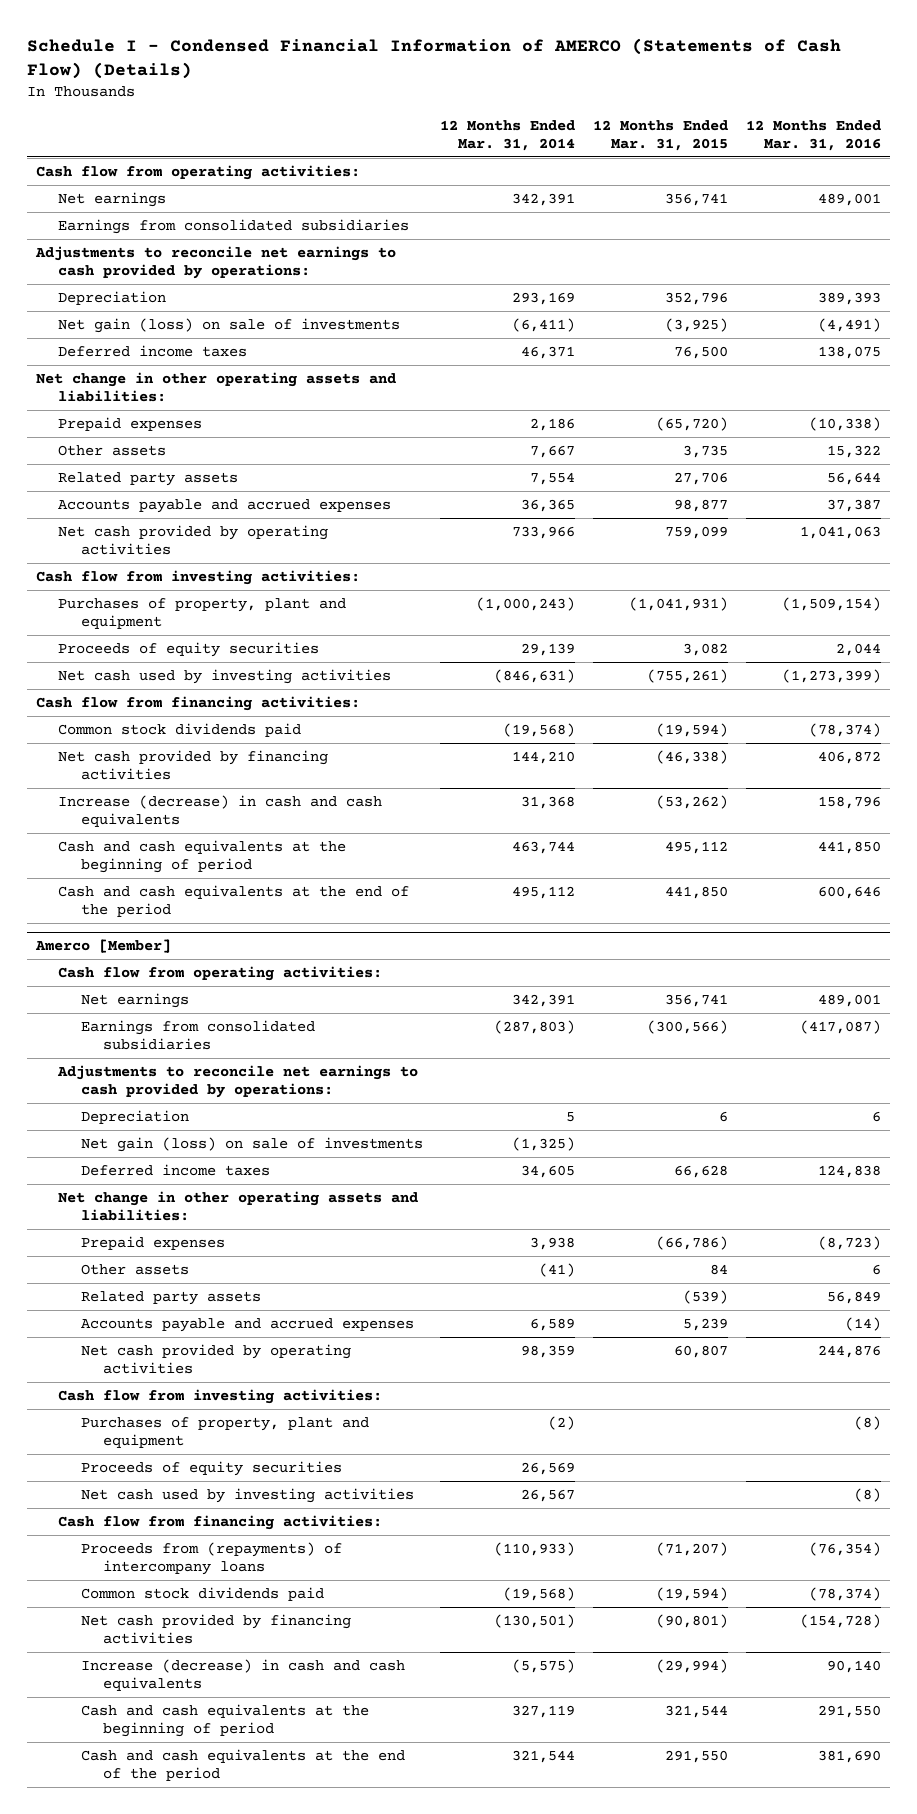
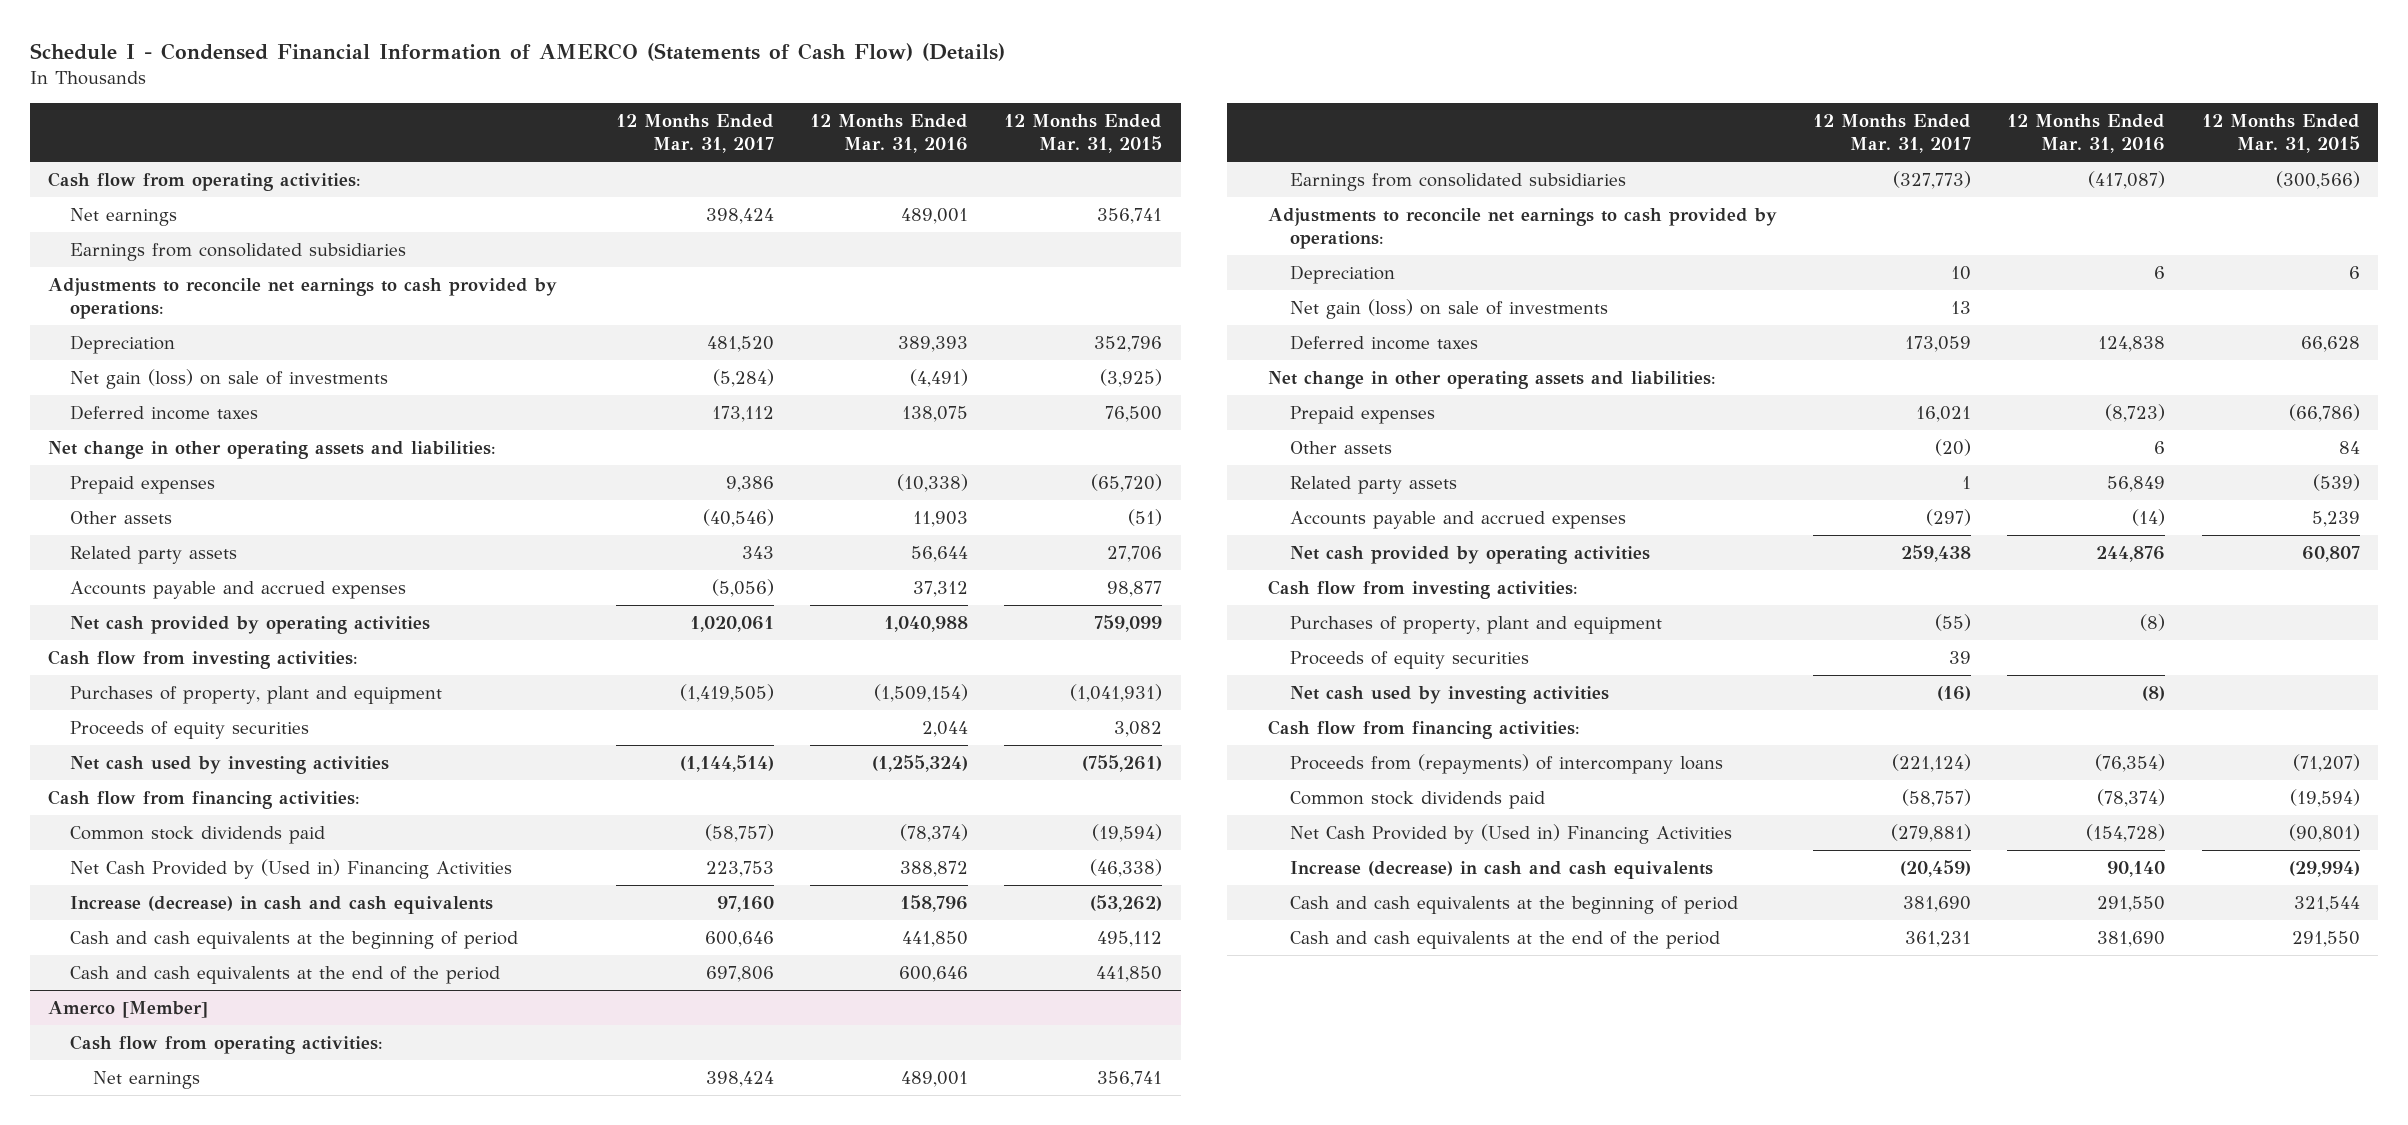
[440,119,576,152] 12 Months Ended Mar. 31, 2014 -> none
none -> [615,114,774,153] 12 Months Ended Mar. 31, 2017
[683,444,729,458] 3,735 -> [1128,509,1163,527] (51)
[827,444,882,458] 15,322 -> [913,511,969,528] 11,903
[827,498,882,512] 37,387 -> [913,581,969,598] 37,312
[800,525,882,539] 1,041,063 -> [884,616,969,633] 1,040,988
[782,668,882,683] (1,273,399) -> [872,755,969,773] (1,255,324)
[58,749,329,781] Net cash provided by financing activities -> [70,859,513,880] Net Cash Provided by (Used in) Financing Activities
[818,750,882,764] 406,872 -> [900,861,969,878] 388,872
[80,1613,351,1645] Net cash provided by financing activities -> [1289,824,1732,845] Net Cash Provided by (Used in) Financing Activities

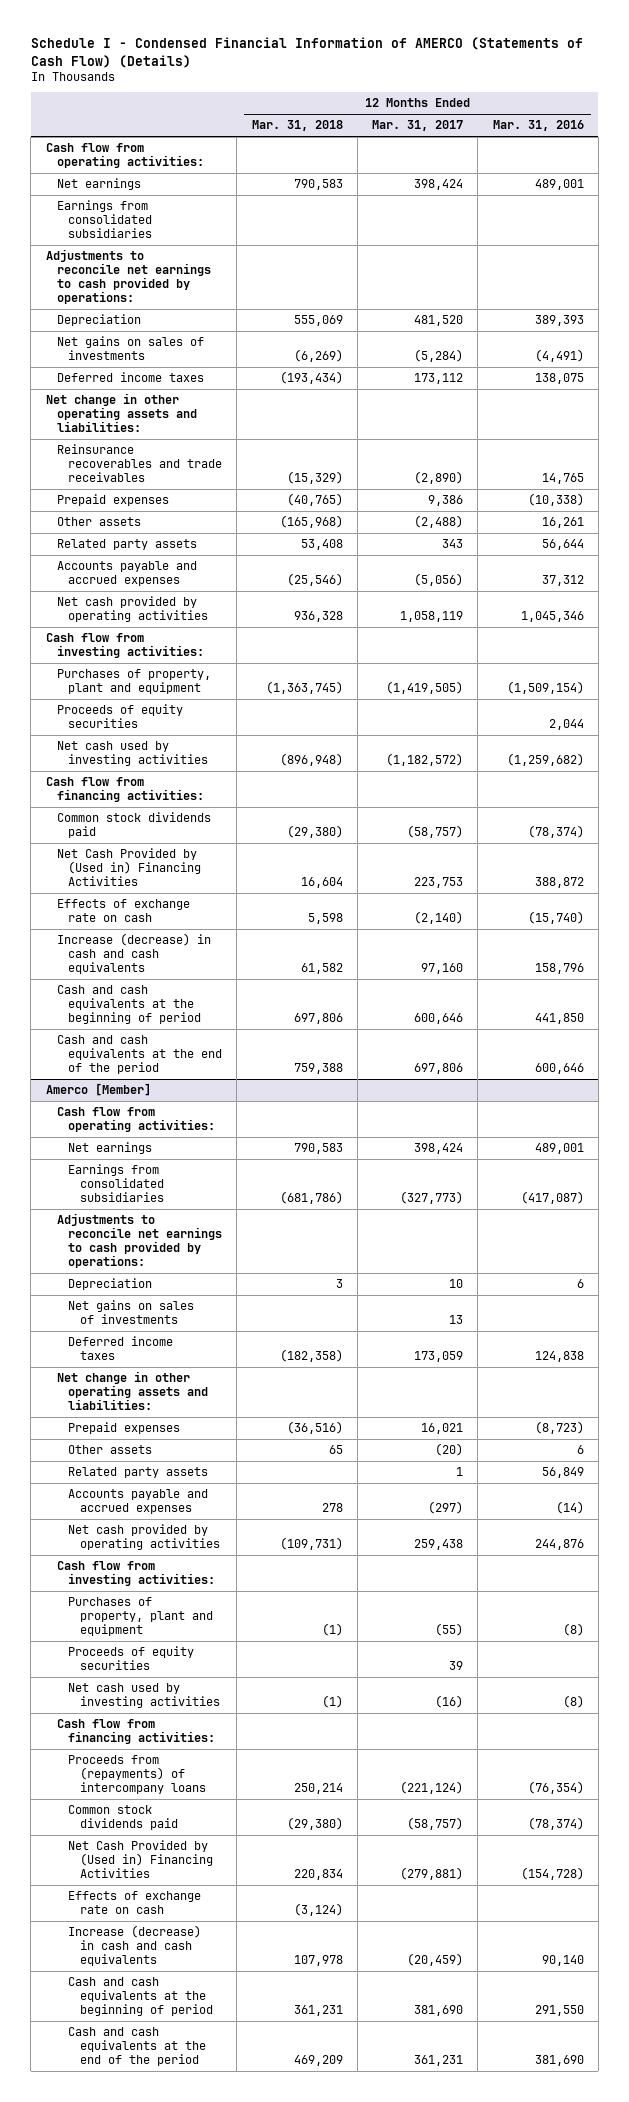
[1004,114,1163,153] 12 Months Ended Mar. 31, 2015 -> none
none -> [251,120,343,132] Mar. 31, 2018
[70,369,389,390] Net gain (loss) on sale of investments -> [56,336,204,361] Net gains on sales of investments
none -> [56,444,223,483] Reinsurance recoverables and trade receivables
[702,509,774,528] (40,546) -> [414,515,464,529] (2,488)
[913,511,969,528] 11,903 -> [541,517,584,529] 16,261
[689,616,774,633] 1,020,061 -> [400,611,464,623] 1,058,119
[884,616,969,633] 1,040,988 -> [520,611,584,623] 1,045,346
[679,755,774,773] (1,144,514) -> [386,753,464,767] (1,182,572)
[872,755,969,773] (1,255,324) -> [506,753,584,767] (1,259,682)
none -> [56,899,190,923] Effects of exchange rate on cash
[1289,299,1608,320] Net gain (loss) on sale of investments -> [68,1300,195,1325] Net gains on sales of investments
none -> [68,1891,202,1915] Effects of exchange rate on cash

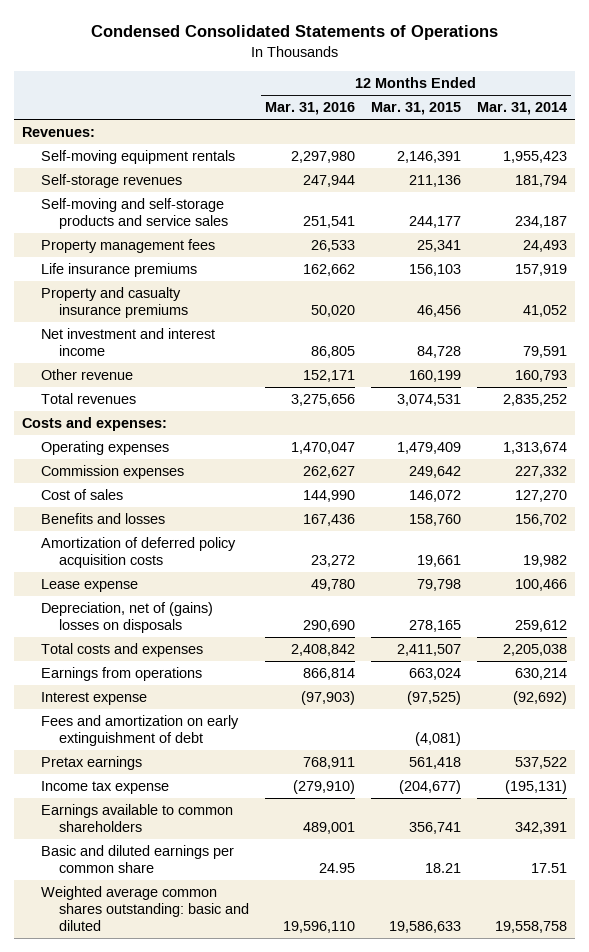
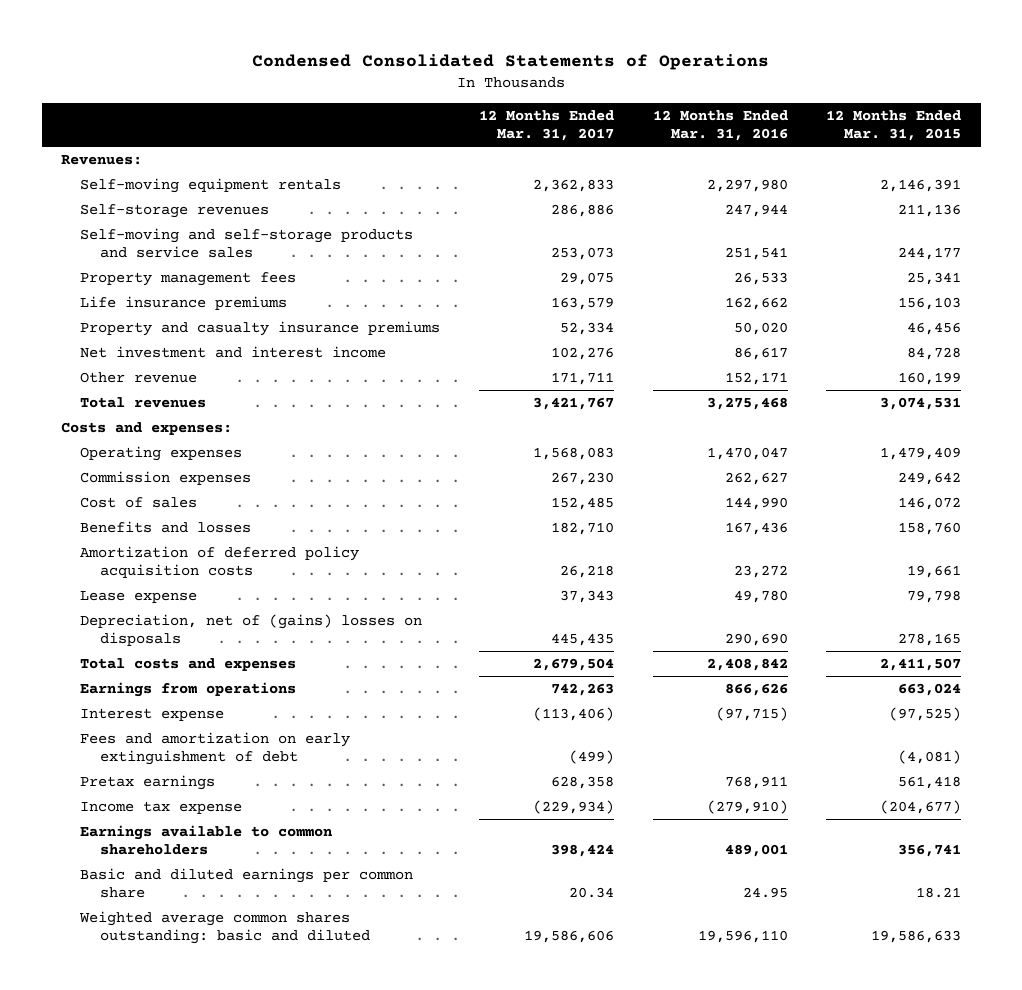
[476,102,567,116] Mar. 31, 2014 -> none
none -> [479,110,615,142] 12 Months Ended Mar. 31, 2017
[310,346,355,359] 86,805 -> [733,346,788,360] 86,617
[290,394,355,407] 3,275,656 -> [706,396,788,410] 3,275,468
[302,668,355,681] 866,814 -> [724,682,788,696] 866,626
[300,691,355,706] (97,903) -> [715,706,788,721] (97,715)

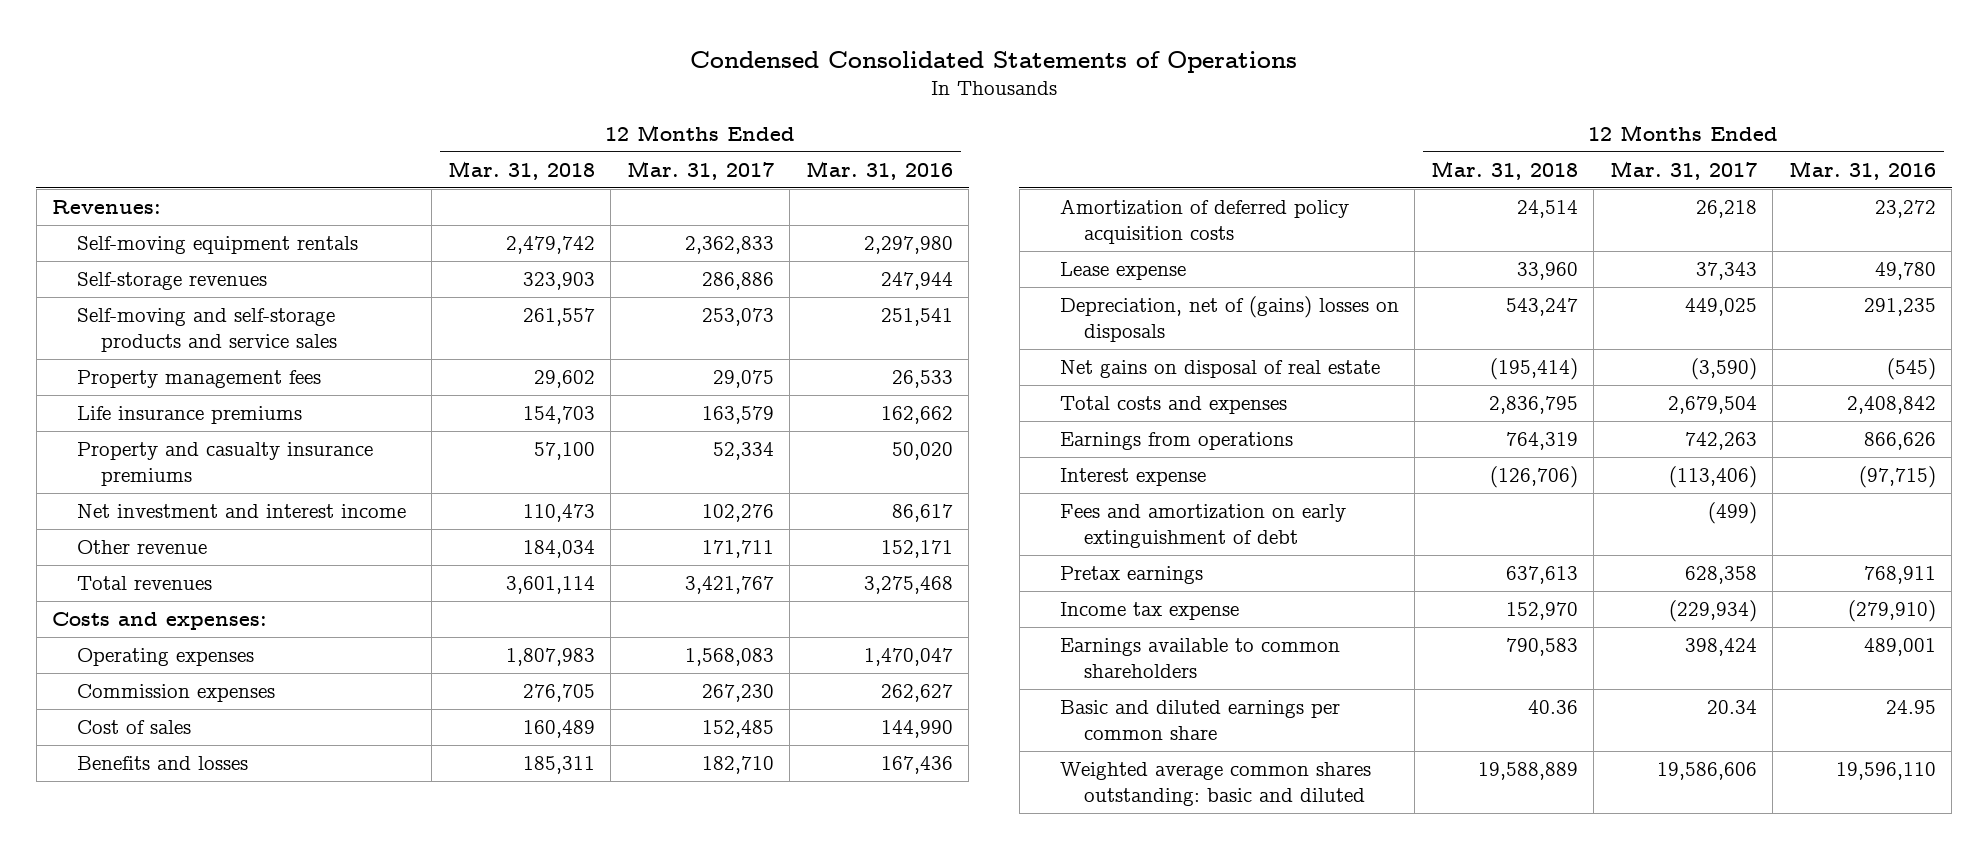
[826,110,962,142] 12 Months Ended Mar. 31, 2015 -> none
none -> [447,160,595,180] Mar. 31, 2018
[551,633,615,647] 445,435 -> [1684,298,1757,317] 449,025
[724,633,788,647] 290,690 -> [1863,298,1936,317] 291,235
none -> [1059,360,1380,379] Net gains on disposal of real estate

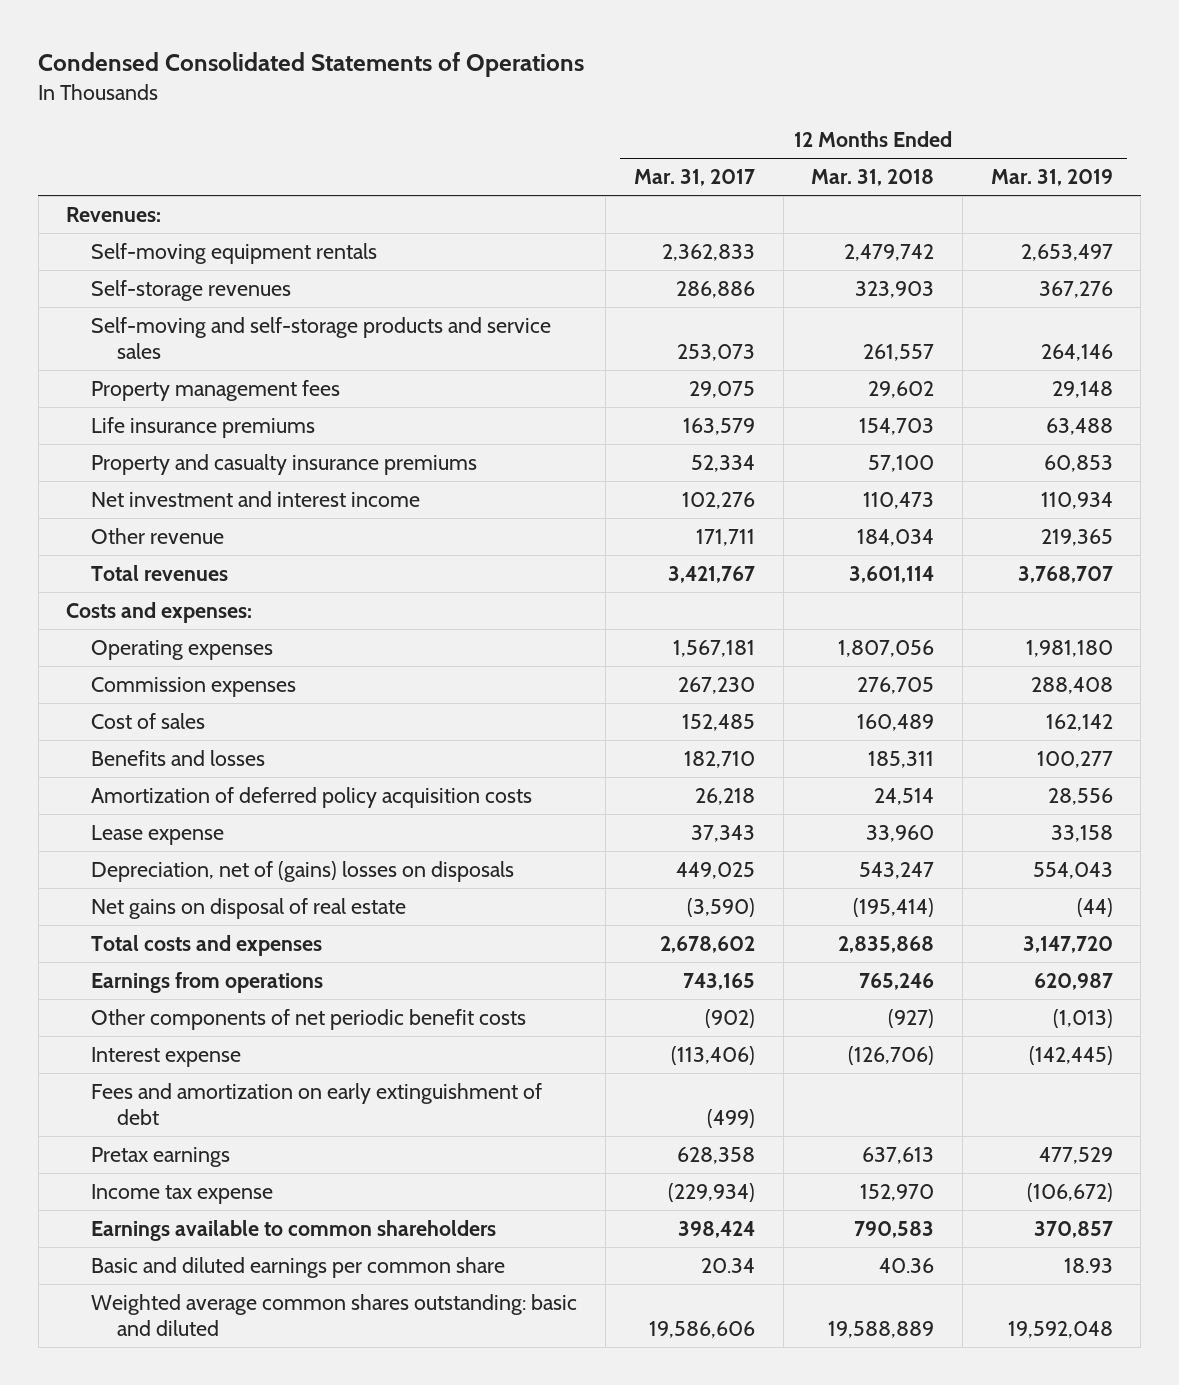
[805,160,953,180] Mar. 31, 2016 -> none
none -> [990,169,1113,187] Mar. 31, 2019
[505,648,595,667] 1,807,983 -> [838,639,935,657] 1,807,056
[684,648,774,667] 1,568,083 -> [672,639,755,657] 1,567,181
[1488,396,1578,415] 2,836,795 -> [838,935,935,953] 2,835,868
[1667,396,1757,415] 2,679,504 -> [659,935,755,953] 2,678,602
[1505,432,1578,451] 764,319 -> [859,972,935,990] 765,246
[1684,432,1757,451] 742,263 -> [682,972,755,990] 743,165
none -> [91,1008,527,1030] Other components of net periodic benefit costs

